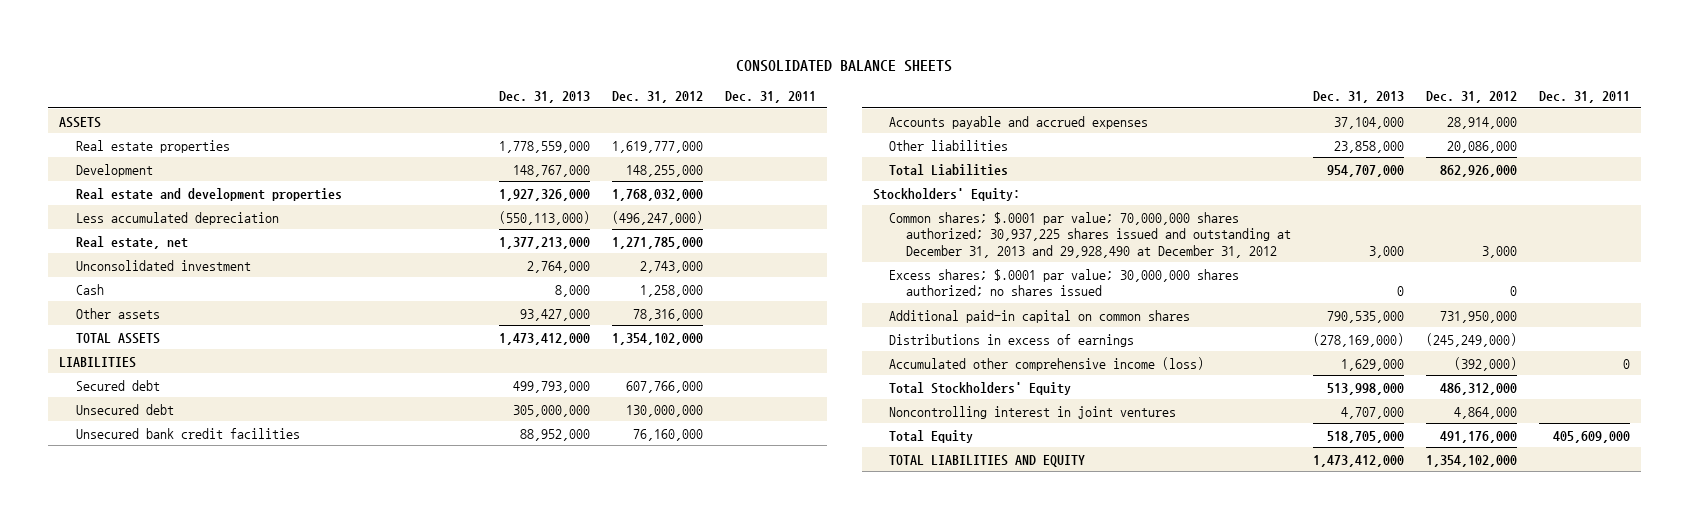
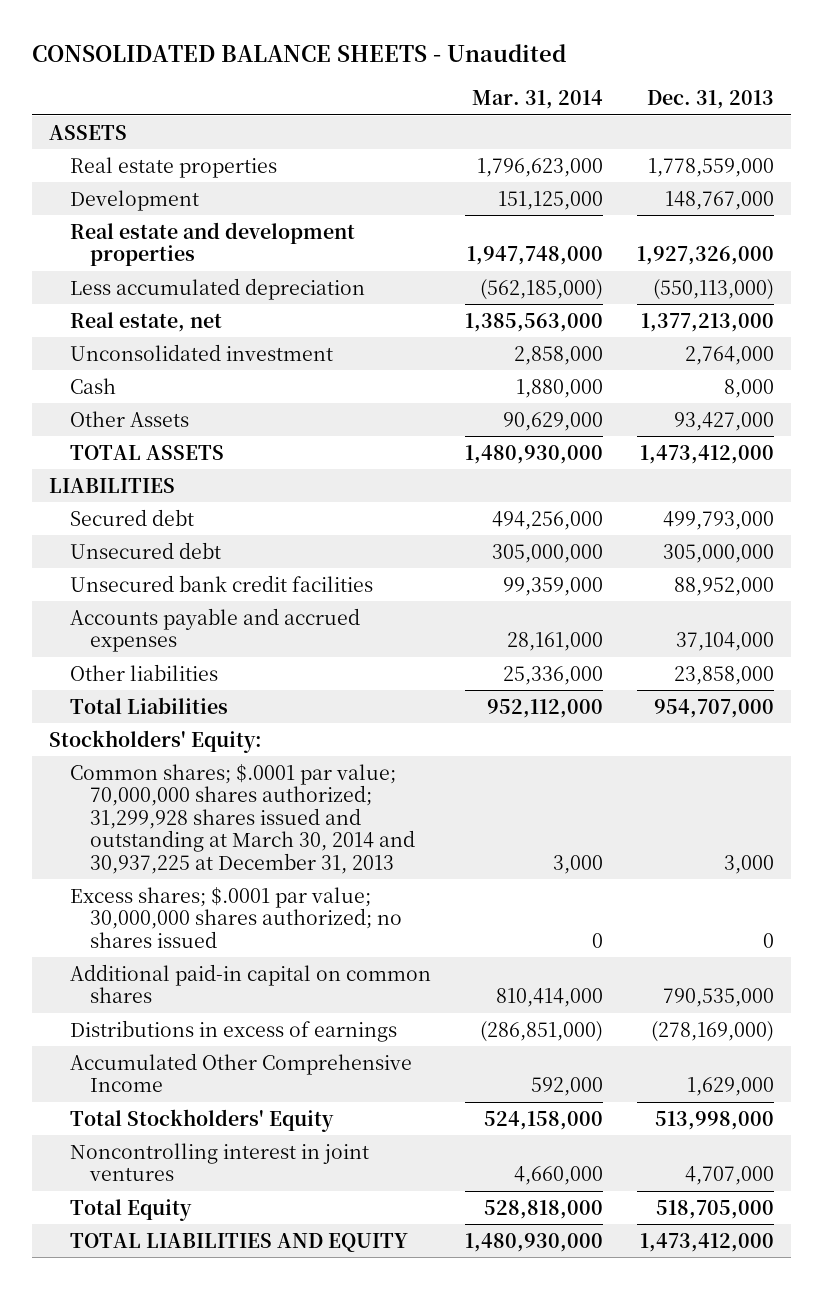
[736,59,953,72] CONSOLIDATED BALANCE SHEETS -> [32,44,567,63] CONSOLIDATED BALANCE SHEETS - Unaudited
[612,91,704,104] Dec. 31, 2012 -> none
[725,91,817,104] Dec. 31, 2011 -> none
none -> [471,90,603,110] Mar. 31, 2014
[75,307,160,319] Other assets -> [69,410,189,427] Other Assets
[889,211,1291,258] Common shares; $.0001 par value; 70,000,000 shares authorized; 30,937,225 shares issued and outstanding at December 31, 2013 and 29,928,490 at December 31, 2012 -> [69,763,416,874] Common shares; $.0001 par value; 70,000,000 shares authorized; 31,299,928 shares issued and outstanding at March 30, 2014 and 30,937,225 at December 31, 2013
[889,356,1205,371] Accumulated other comprehensive income (loss) -> [69,1052,412,1093] Accumulated Other Comprehensive Income

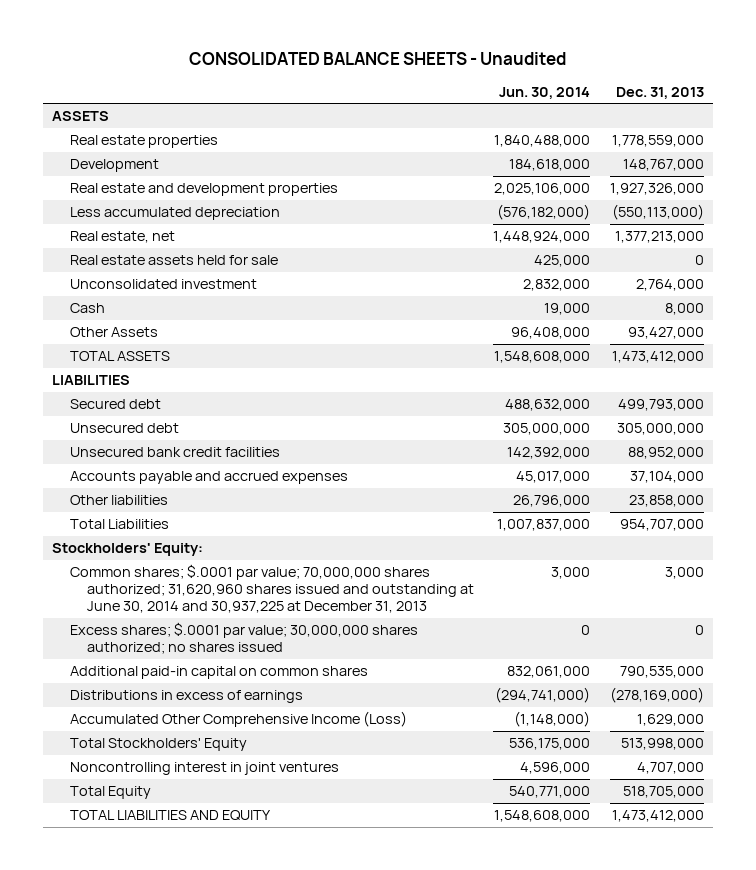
[471,90,603,110] Mar. 31, 2014 -> none
none -> [499,86,591,99] Jun. 30, 2014
none -> [69,255,278,266] Real estate assets held for sale
[69,763,416,874] Common shares; $.0001 par value; 70,000,000 shares authorized; 31,299,928 shares issued and outstanding at March 30, 2014 and 30,937,225 at December 31, 2013 -> [69,564,475,614] Common shares; $.0001 par value; 70,000,000 shares authorized; 31,620,960 shares issued and outstanding at June 30, 2014 and 30,937,225 at December 31, 2013
[69,1052,412,1093] Accumulated Other Comprehensive Income -> [69,711,407,728] Accumulated Other Comprehensive Income (Loss)

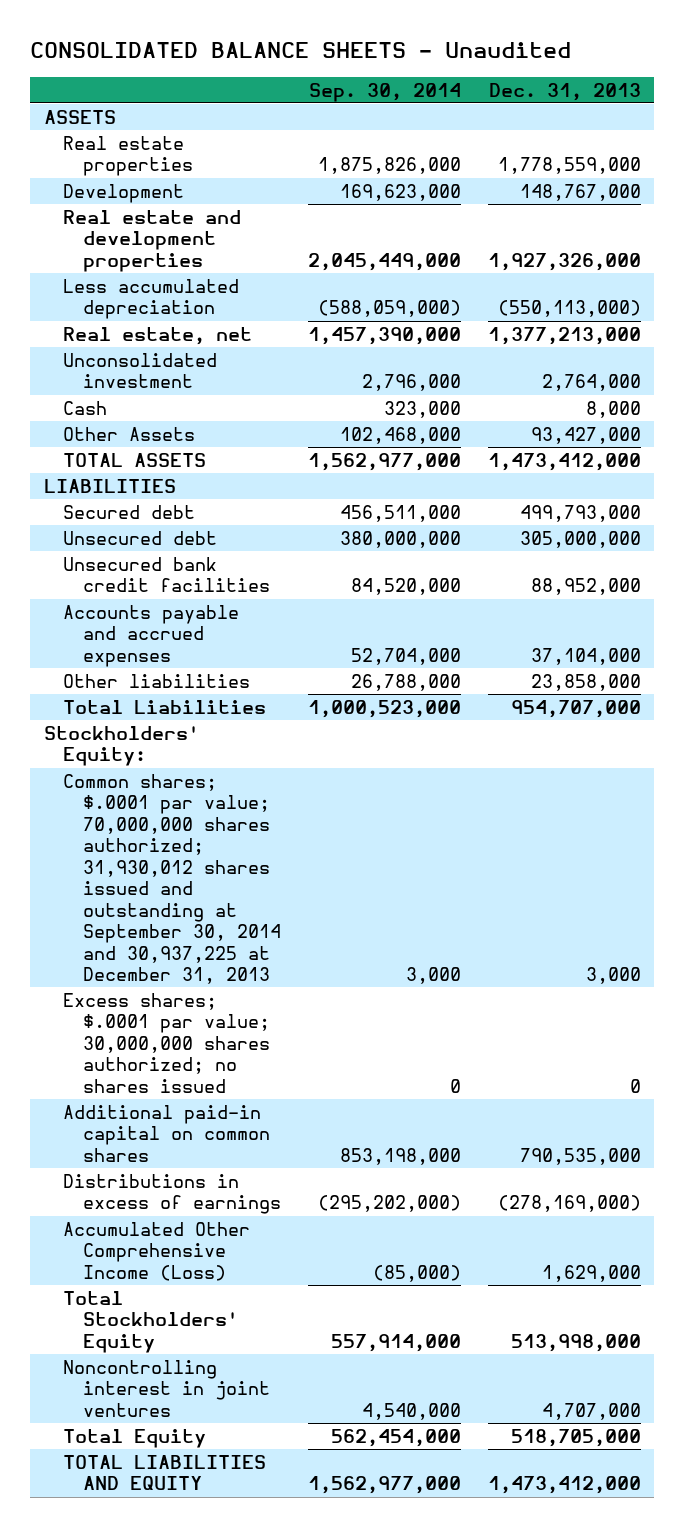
[499,86,591,99] Jun. 30, 2014 -> none
none -> [308,82,461,102] Sep. 30, 2014
[69,255,278,266] Real estate assets held for sale -> none
[69,564,475,614] Common shares; $.0001 par value; 70,000,000 shares authorized; 31,620,960 shares issued and outstanding at June 30, 2014 and 30,937,225 at December 31, 2013 -> [63,774,281,985] Common shares; $.0001 par value; 70,000,000 shares authorized; 31,930,012 shares issued and outstanding at September 30, 2014 and 30,937,225 at December 31, 2013

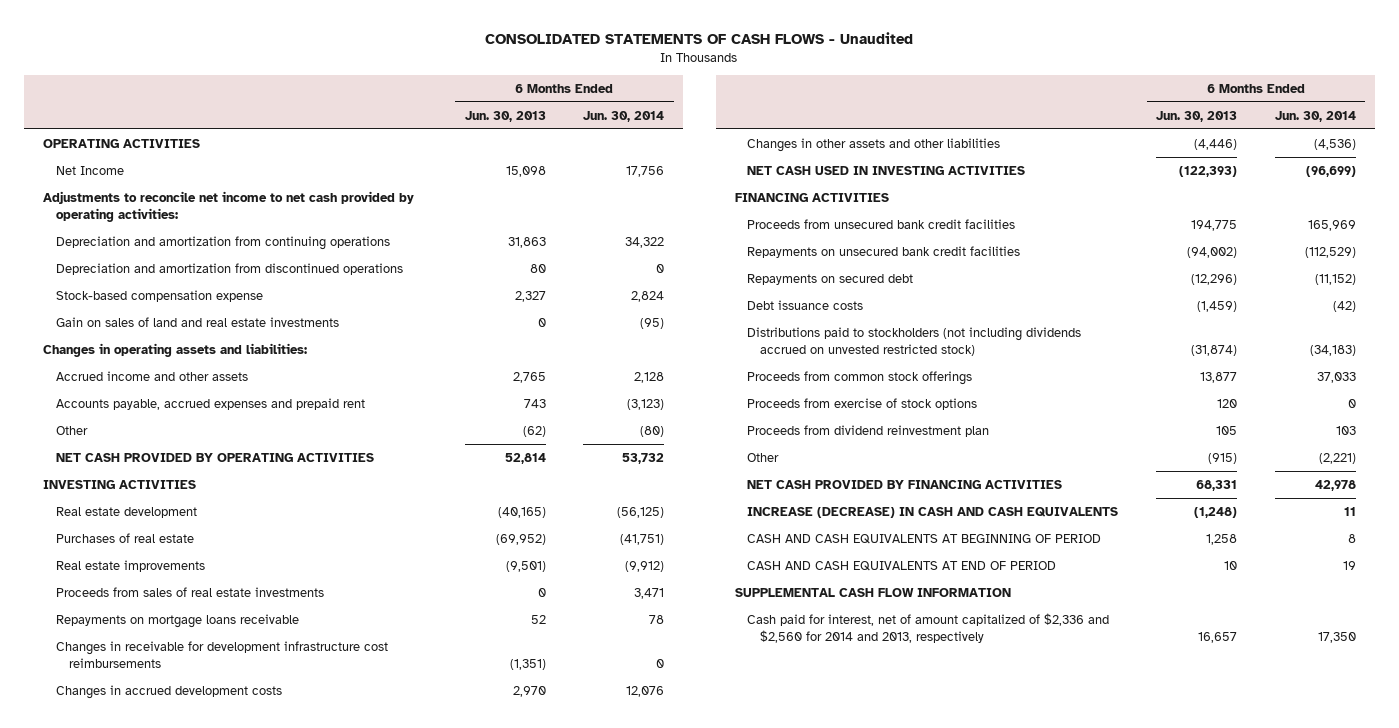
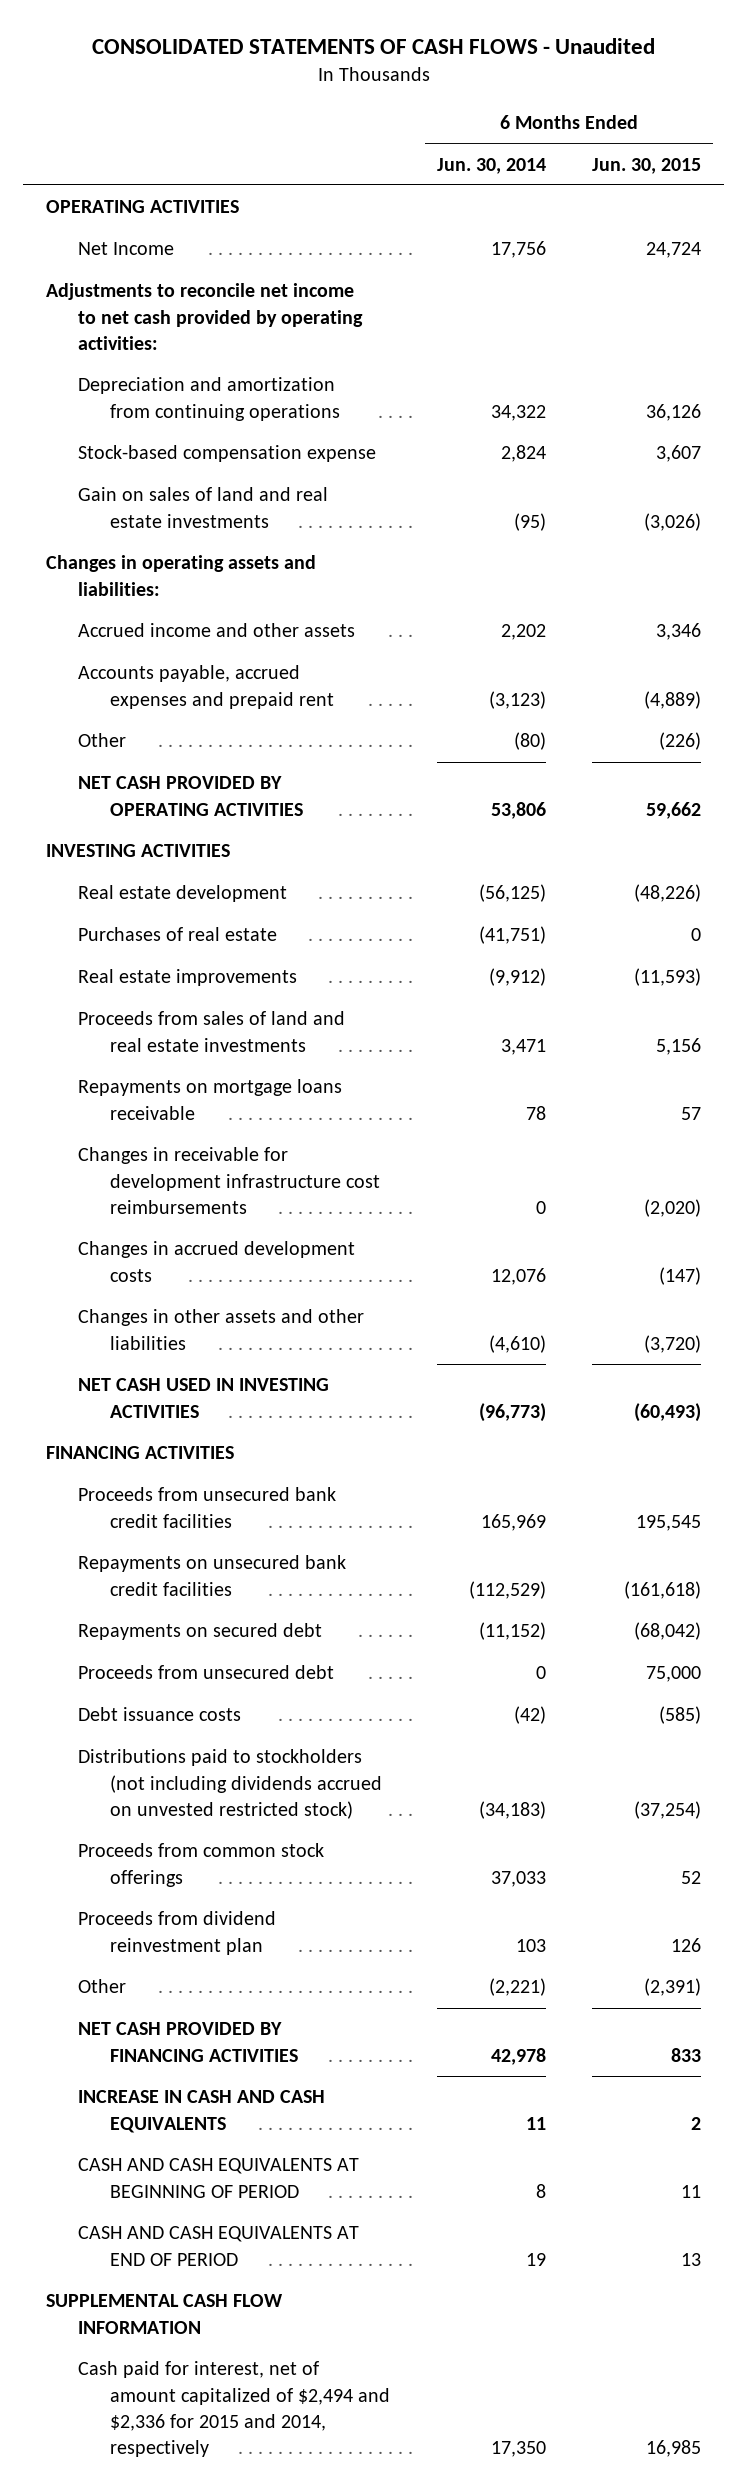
[464,110,546,122] Jun. 30, 2013 -> none
none -> [592,157,702,174] Jun. 30, 2015
[55,262,403,275] Depreciation and amortization from discontinued operations -> none
[634,371,665,383] 2,128 -> [500,624,546,641] 2,202
[622,452,665,464] 53,732 -> [490,801,546,819] 53,806
[55,586,324,597] Proceeds from sales of real estate investments -> [78,1011,346,1052] Proceeds from sales of land and real estate investments
[1313,138,1356,150] (4,536) -> [488,1334,546,1353] (4,610)
[1305,165,1356,177] (96,699) -> [478,1402,546,1422] (96,773)
none -> [78,1665,335,1680] Proceeds from unsecured debt
[747,397,978,410] Proceeds from exercise of stock options -> none
[747,506,1119,518] INCREASE (DECREASE) IN CASH AND CASH EQUIVALENTS -> [78,2090,326,2133] INCREASE IN CASH AND CASH EQUIVALENTS
[747,612,1110,643] Cash paid for interest, net of amount capitalized of $2,336 and $2,560 for 2014 and 2013, respectively -> [78,2361,390,2457] Cash paid for interest, net of amount capitalized of $2,494 and $2,336 for 2015 and 2014, respectively

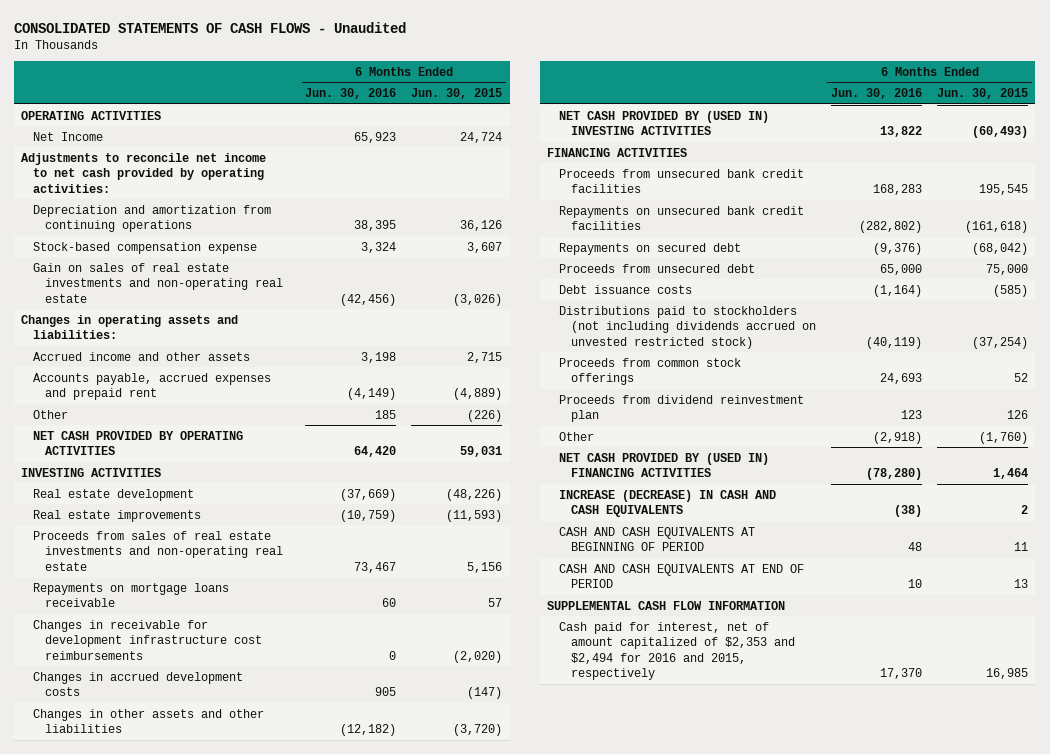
[436,157,546,174] Jun. 30, 2014 -> none
none -> [305,88,397,100] Jun. 30, 2016
[78,487,329,528] Gain on sales of land and real estate investments -> [33,262,284,303] Gain on sales of real estate investments and non-operating real estate
[656,623,702,641] 3,346 -> [467,351,503,363] 2,715
[646,801,702,819] 59,662 -> [460,446,503,458] 59,031
[78,927,278,942] Purchases of real estate -> none
[78,1011,346,1052] Proceeds from sales of land and real estate investments -> [33,530,284,571] Proceeds from sales of real estate investments and non-operating real estate
[78,1378,330,1418] NET CASH USED IN INVESTING ACTIVITIES -> [559,110,770,136] NET CASH PROVIDED BY (USED IN) INVESTING ACTIVITIES
[644,1978,702,1997] (2,391) -> [979,431,1029,444] (1,760)
[78,2022,298,2062] NET CASH PROVIDED BY FINANCING ACTIVITIES -> [559,452,770,478] NET CASH PROVIDED BY (USED IN) FINANCING ACTIVITIES
[671,2047,702,2062] 833 -> [993,468,1029,480] 1,464
[78,2090,326,2133] INCREASE IN CASH AND CASH EQUIVALENTS -> [559,489,777,518] INCREASE (DECREASE) IN CASH AND CASH EQUIVALENTS
[78,2361,390,2457] Cash paid for interest, net of amount capitalized of $2,494 and $2,336 for 2015 and 2014, respectively -> [559,621,796,681] Cash paid for interest, net of amount capitalized of $2,353 and $2,494 for 2016 and 2015, respectively

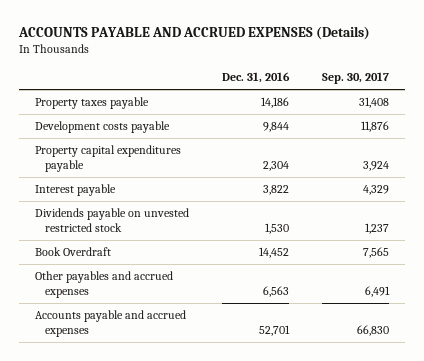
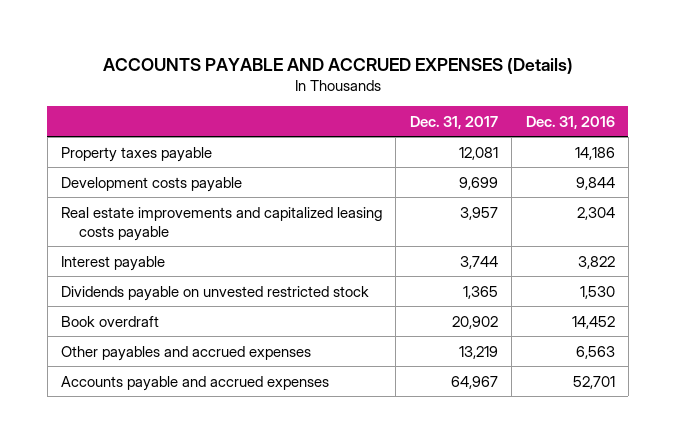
[321,72,389,85] Sep. 30, 2017 -> none
none -> [409,115,498,129] Dec. 31, 2017
[35,145,182,173] Property capital expenditures payable -> [61,206,383,241] Real estate improvements and capitalized leasing costs payable
[35,247,112,257] Book Overdraft -> [61,315,160,327] Book overdraft

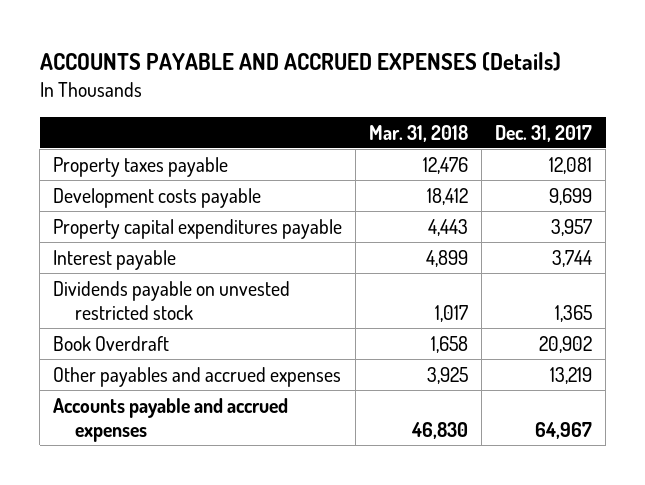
[525,115,615,129] Dec. 31, 2016 -> none
none -> [369,124,469,142] Mar. 31, 2018
[61,206,383,241] Real estate improvements and capitalized leasing costs payable -> [53,218,343,239] Property capital expenditures payable
[61,315,160,327] Book overdraft -> [53,335,170,351] Book Overdraft

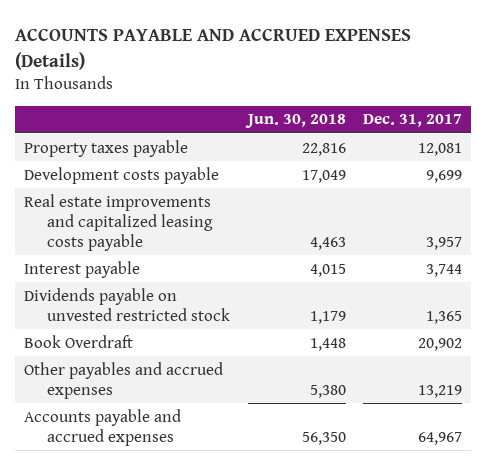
[369,124,469,142] Mar. 31, 2018 -> none
none -> [244,114,346,129] Jun. 30, 2018
[53,218,343,239] Property capital expenditures payable -> [23,193,214,251] Real estate improvements and capitalized leasing costs payable

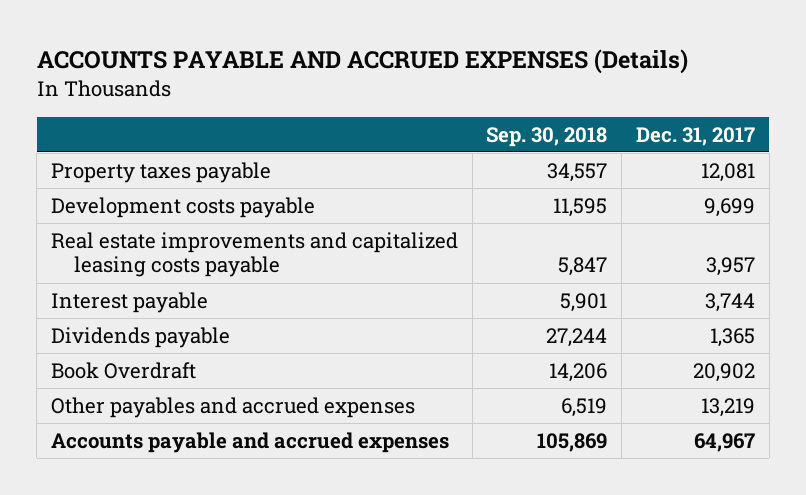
[244,114,346,129] Jun. 30, 2018 -> none
none -> [486,126,608,147] Sep. 30, 2018
[23,287,231,321] Dividends payable on unvested restricted stock -> [50,326,230,348] Dividends payable

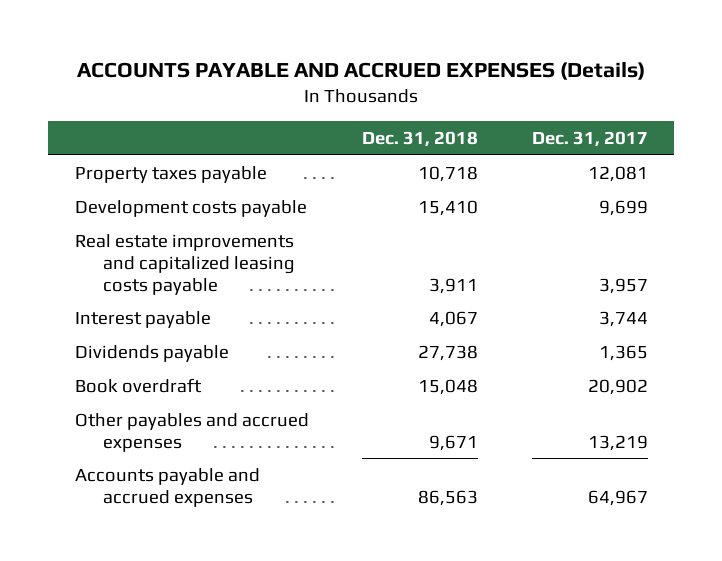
[486,126,608,147] Sep. 30, 2018 -> none
none -> [362,130,479,147] Dec. 31, 2018
[50,361,196,379] Book Overdraft -> [74,377,202,393] Book overdraft

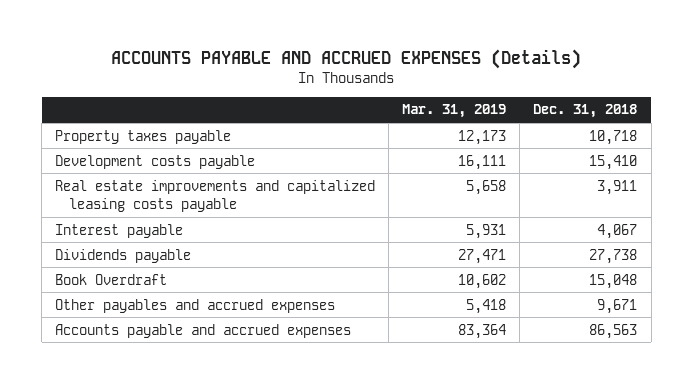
[531,130,648,147] Dec. 31, 2017 -> none
none -> [402,104,507,119] Mar. 31, 2019
[74,377,202,393] Book overdraft -> [55,273,168,285] Book Overdraft

